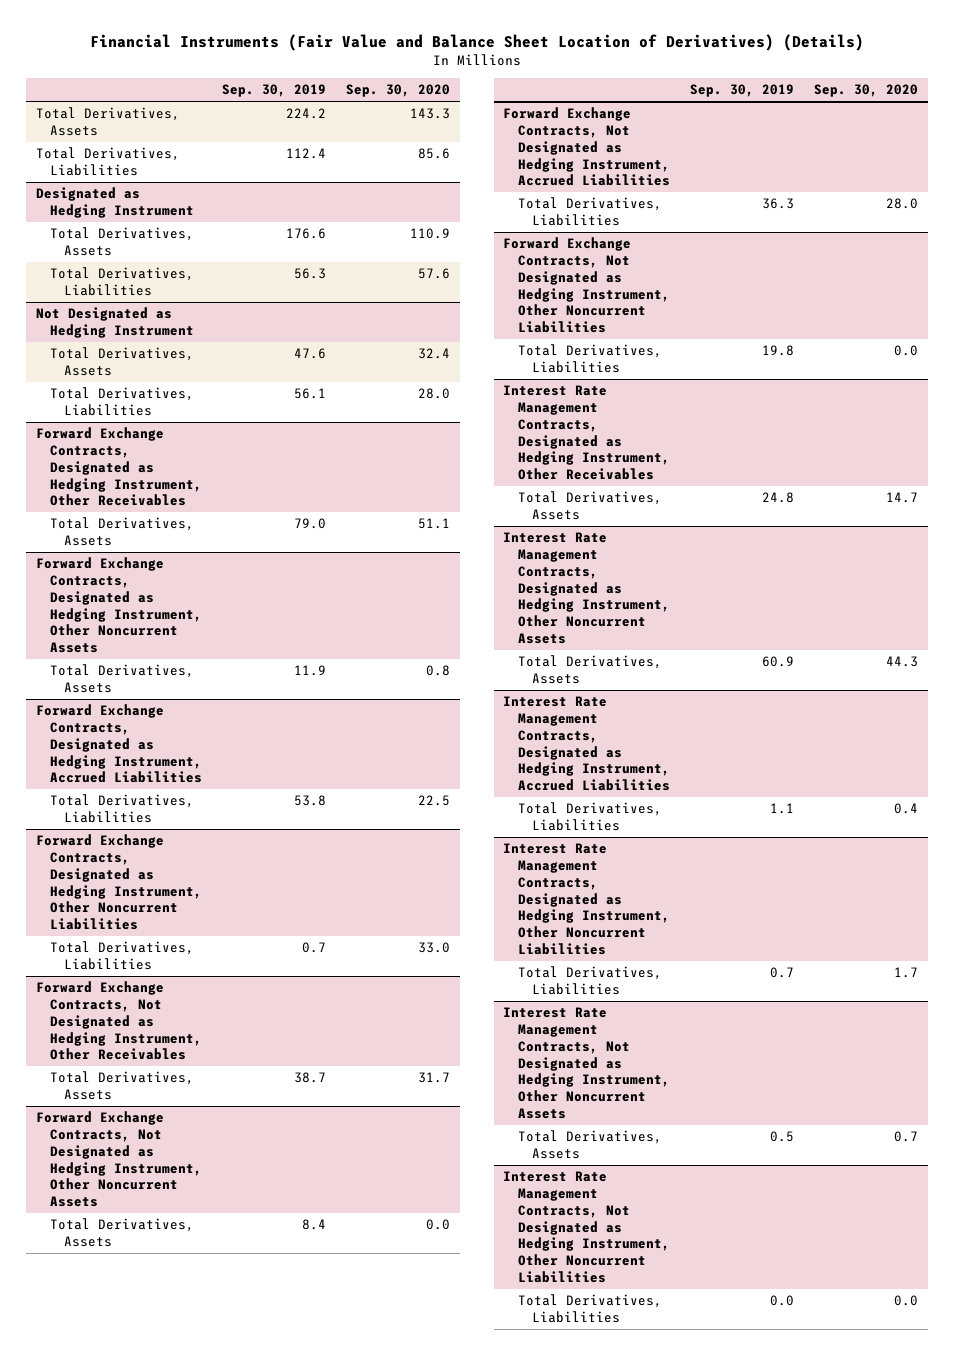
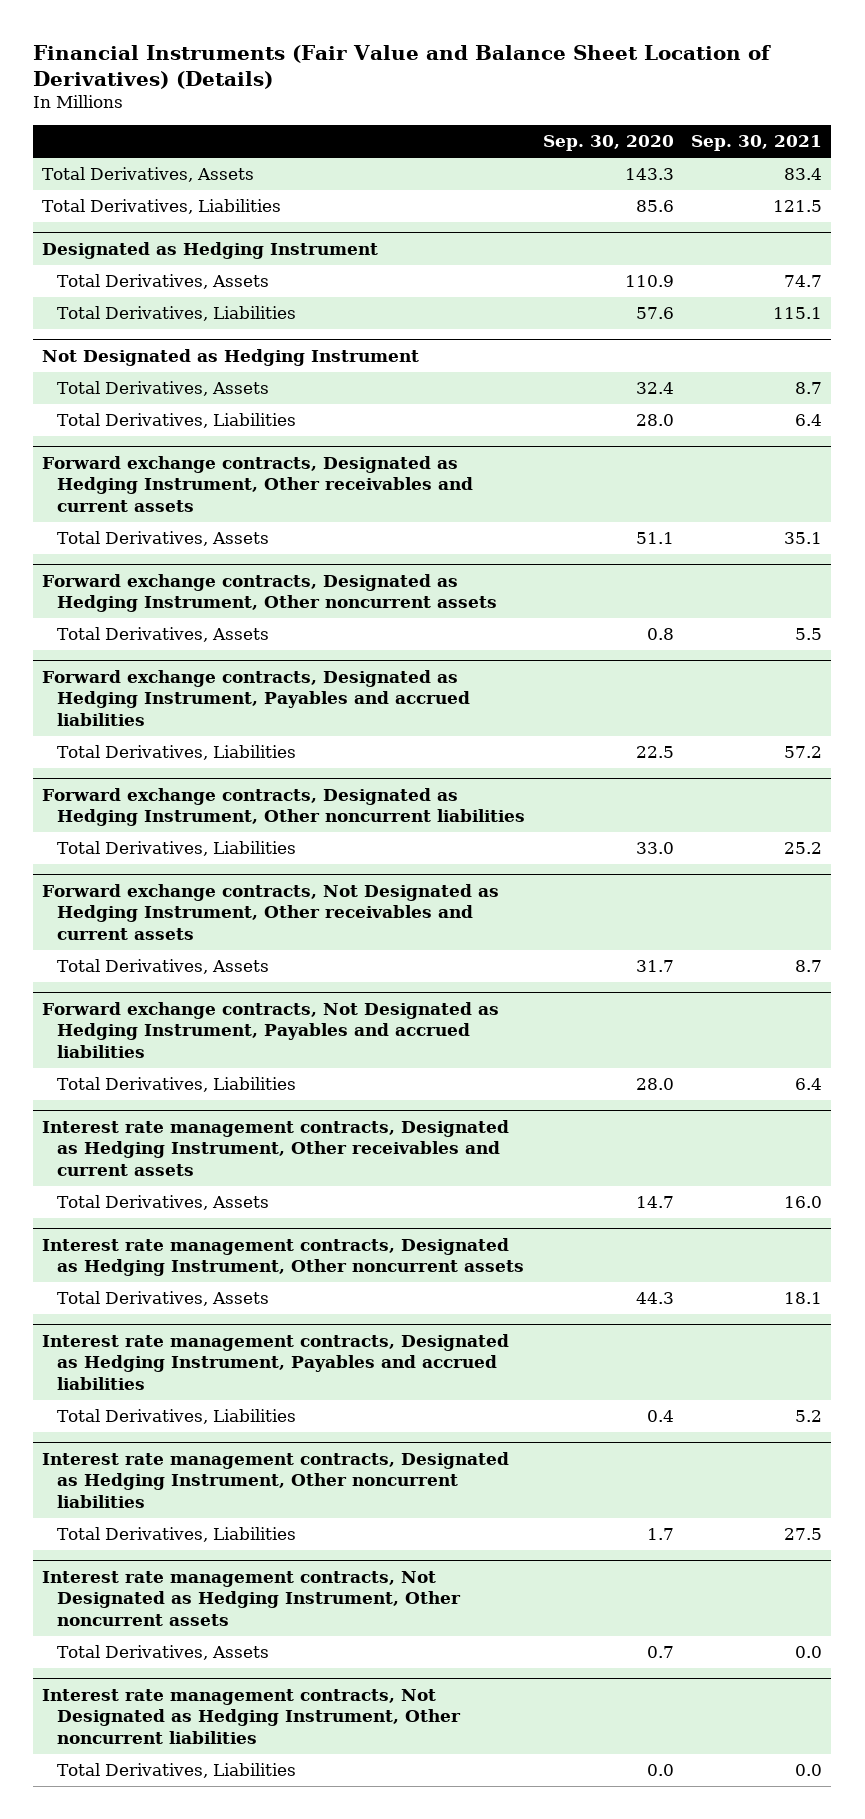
[221,84,326,98] Sep. 30, 2019 -> none
none -> [691,135,823,152] Sep. 30, 2021
[35,427,203,507] Forward Exchange Contracts, Designated as Hedging Instrument, Other Receivables -> [42,455,473,512] Forward exchange contracts, Designated as Hedging Instrument, Other receivables and current assets
[35,557,203,654] Forward Exchange Contracts, Designated as Hedging Instrument, Other Noncurrent Assets -> [42,573,497,613] Forward exchange contracts, Designated as Hedging Instrument, Other noncurrent assets
[35,704,203,784] Forward Exchange Contracts, Designated as Hedging Instrument, Accrued Liabilities -> [42,669,470,726] Forward exchange contracts, Designated as Hedging Instrument, Payables and accrued liabilities
[35,834,203,931] Forward Exchange Contracts, Designated as Hedging Instrument, Other Noncurrent Liabilities -> [42,787,525,827] Forward exchange contracts, Designated as Hedging Instrument, Other noncurrent liabilities
[35,981,203,1061] Forward Exchange Contracts, Not Designated as Hedging Instrument, Other Receivables -> [42,883,500,940] Forward exchange contracts, Not Designated as Hedging Instrument, Other receivables and current assets
[35,1111,203,1208] Forward Exchange Contracts, Not Designated as Hedging Instrument, Other Noncurrent Assets -> none
[50,1218,195,1247] Total Derivatives, Assets -> none
[503,107,670,187] Forward Exchange Contracts, Not Designated as Hedging Instrument, Accrued Liabilities -> [42,1001,500,1058] Forward exchange contracts, Not Designated as Hedging Instrument, Payables and accrued liabilities
[503,237,670,334] Forward Exchange Contracts, Not Designated as Hedging Instrument, Other Noncurrent Liabilities -> none
[517,344,662,373] Total Derivatives, Liabilities -> none
[503,385,670,481] Interest Rate Management Contracts, Designated as Hedging Instrument, Other Receivables -> [42,1119,510,1176] Interest rate management contracts, Designated as Hedging Instrument, Other receivables and current assets
[503,532,670,645] Interest Rate Management Contracts, Designated as Hedging Instrument, Other Noncurrent Assets -> [42,1237,524,1277] Interest rate management contracts, Designated as Hedging Instrument, Other noncurrent assets
[503,696,670,792] Interest Rate Management Contracts, Designated as Hedging Instrument, Accrued Liabilities -> [42,1333,510,1390] Interest rate management contracts, Designated as Hedging Instrument, Payables and accrued liabilities
[503,843,670,956] Interest Rate Management Contracts, Designated as Hedging Instrument, Other Noncurrent Liabilities -> [42,1451,510,1508] Interest rate management contracts, Designated as Hedging Instrument, Other noncurrent liabilities
[503,1007,670,1120] Interest Rate Management Contracts, Not Designated as Hedging Instrument, Other Noncurrent Assets -> [42,1570,461,1626] Interest rate management contracts, Not Designated as Hedging Instrument, Other noncurrent assets
[503,1171,670,1284] Interest Rate Management Contracts, Not Designated as Hedging Instrument, Other Noncurrent Liabilities -> [42,1688,461,1744] Interest rate management contracts, Not Designated as Hedging Instrument, Other noncurrent liabilities

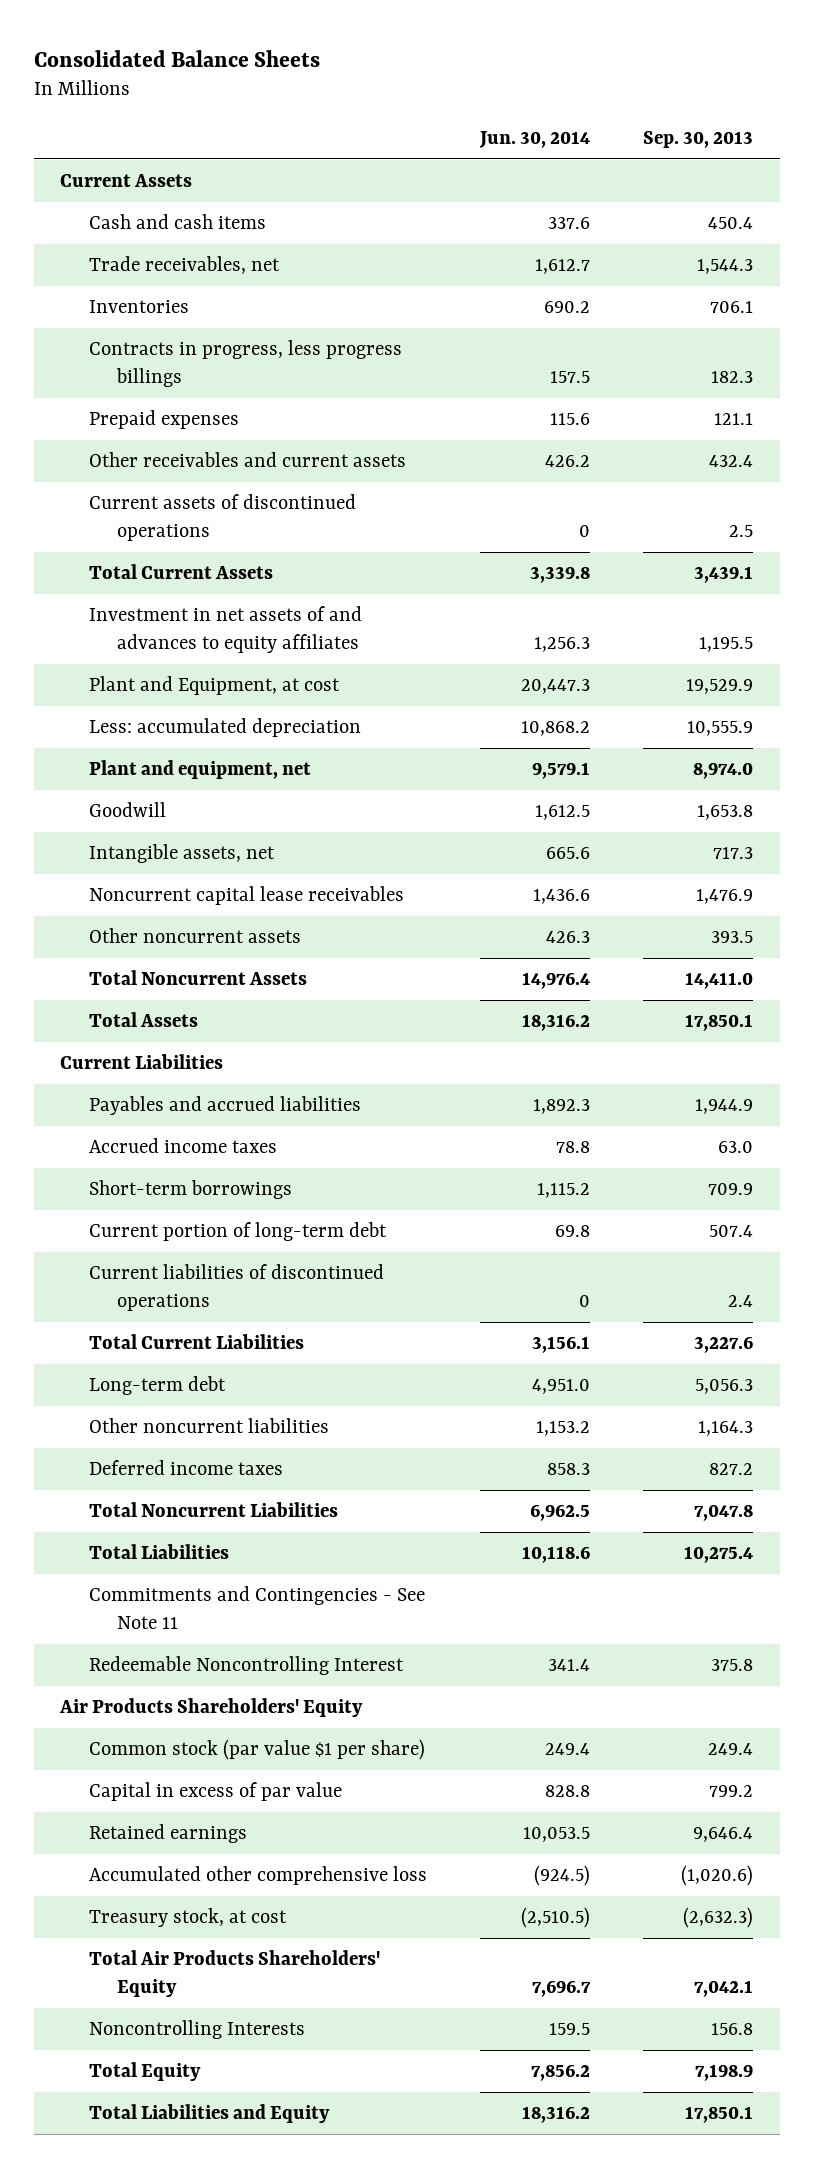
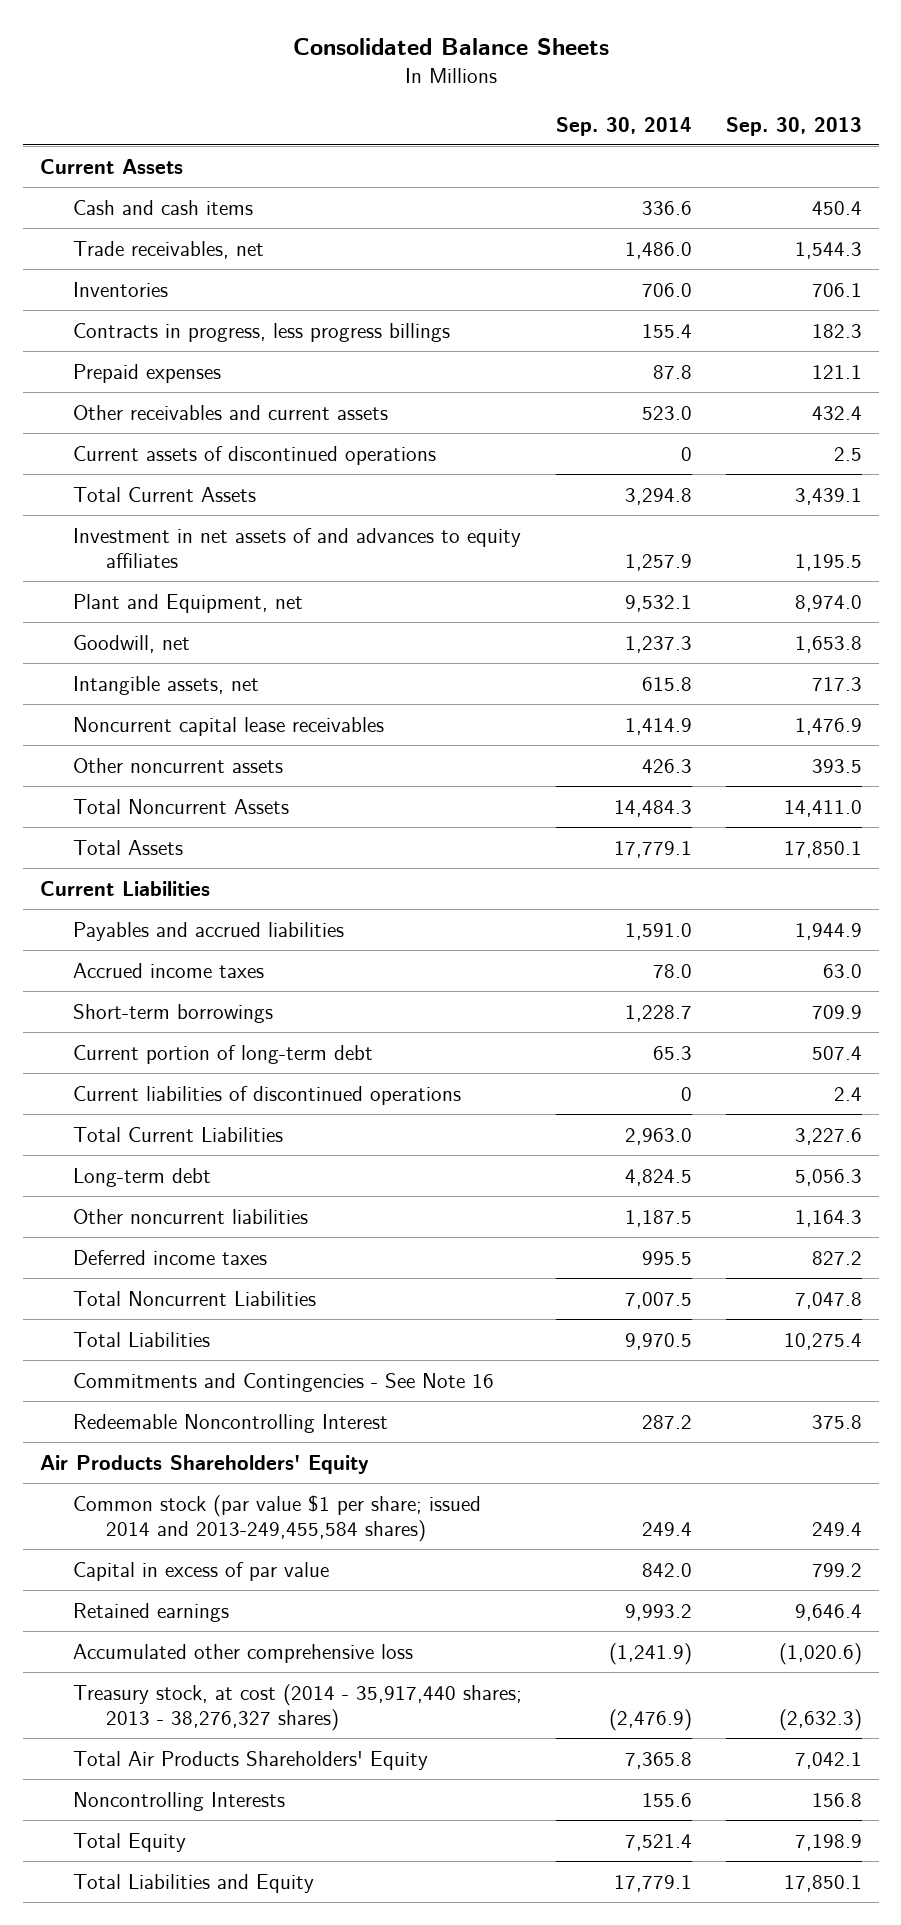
[478,130,590,148] Jun. 30, 2014 -> none
none -> [555,116,692,136] Sep. 30, 2014
[88,676,340,696] Plant and Equipment, at cost -> none
[88,718,361,738] Less: accumulated depreciation -> none
[88,760,311,780] Plant and equipment, net -> [72,593,303,613] Plant and Equipment, net
[88,802,166,818] Goodwill -> [72,634,190,653] Goodwill, net
[88,1586,425,1629] Commitments and Contingencies - See Note 11 -> [72,1372,494,1392] Commitments and Contingencies - See Note 16
[88,1739,425,1761] Common stock (par value $1 per share) -> [72,1494,481,1542] Common stock (par value $1 per share; issued 2014 and 2013-249,455,584 shares)
[88,1908,287,1928] Treasury stock, at cost -> [72,1683,522,1731] Treasury stock, at cost (2014 - 35,917,440 shares; 2013 - 38,276,327 shares)

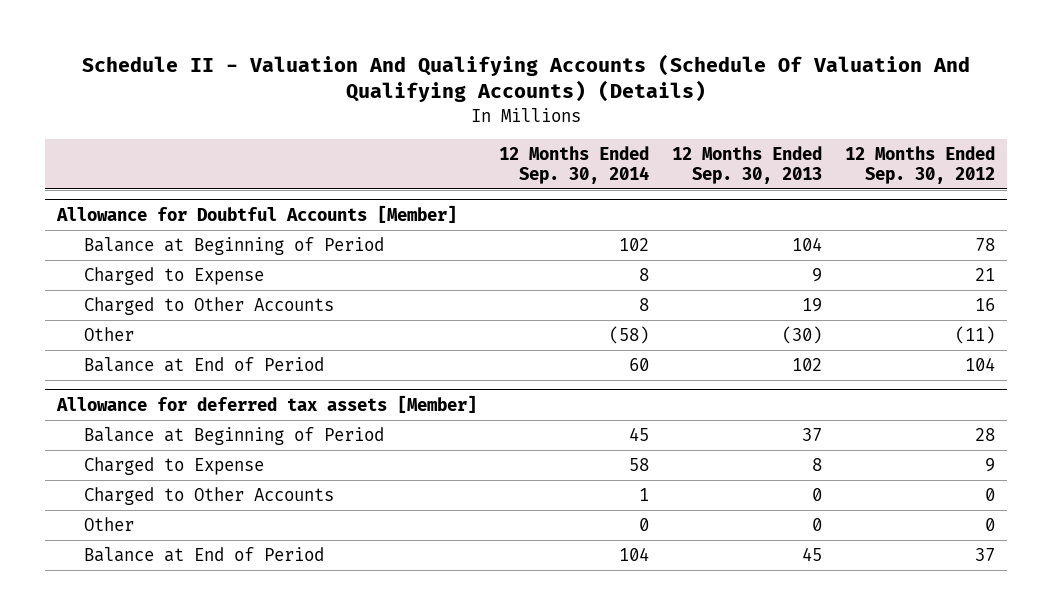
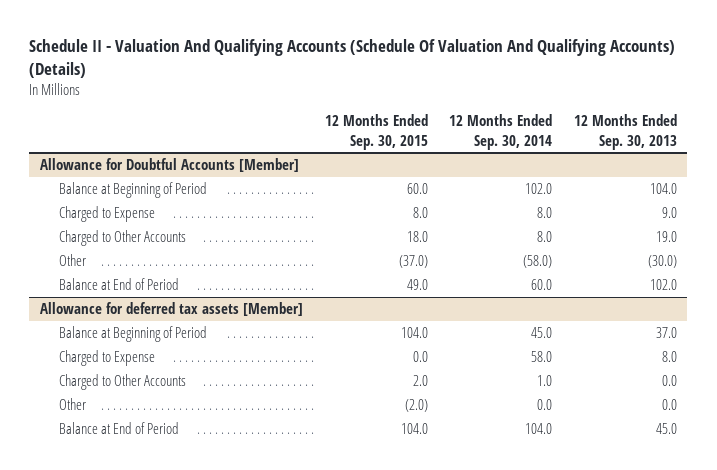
[845,145,996,184] 12 Months Ended Sep. 30, 2012 -> none
none -> [324,114,428,150] 12 Months Ended Sep. 30, 2015
[619,238,650,252] 102 -> [525,183,553,195] 102.0
[792,237,823,252] 104 -> [649,183,677,195] 104.0
[639,268,650,282] 8 -> [537,207,553,219] 8.0
[812,268,823,283] 9 -> [661,207,677,219] 9.0
[639,298,650,312] 8 -> [537,231,553,243] 8.0
[802,298,823,313] 19 -> [655,231,677,243] 19.0
[609,326,650,345] (58) -> [523,255,553,269] (58.0)
[782,326,823,345] (30) -> [647,255,677,269] (30.0)
[629,358,650,372] 60 -> [531,279,553,291] 60.0
[792,358,823,372] 102 -> [649,279,677,291] 102.0
[629,427,650,442] 45 -> [531,327,553,339] 45.0
[802,428,823,442] 37 -> [655,327,677,339] 37.0
[629,458,650,472] 58 -> [531,351,553,363] 58.0
[812,458,823,472] 8 -> [661,351,677,363] 8.0
[639,488,650,502] 1 -> [537,375,553,387] 1.0
[812,488,823,502] 0 -> [661,375,677,387] 0.0
[639,518,650,532] 0 -> [537,399,553,411] 0.0
[812,518,823,532] 0 -> [661,399,677,411] 0.0
[619,547,650,562] 104 -> [525,423,553,435] 104.0
[802,547,823,562] 45 -> [655,423,677,435] 45.0

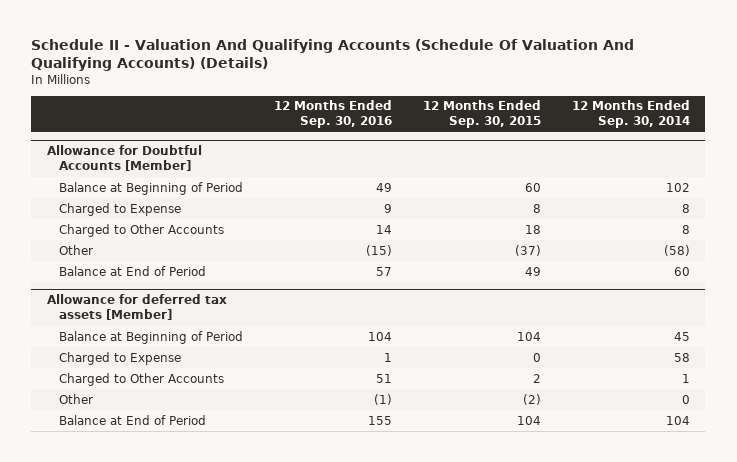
[573,114,677,150] 12 Months Ended Sep. 30, 2013 -> none
none -> [273,100,392,129] 12 Months Ended Sep. 30, 2016
[406,183,428,195] 60.0 -> [524,182,541,192] 60
[525,183,553,195] 102.0 -> [665,182,690,192] 102
[412,207,428,219] 8.0 -> [532,203,541,213] 8
[537,207,553,219] 8.0 -> [681,203,690,213] 8
[406,231,428,243] 18.0 -> [524,224,541,234] 18
[537,231,553,243] 8.0 -> [681,224,690,234] 8
[398,255,428,269] (37.0) -> [514,244,541,256] (37)
[523,255,553,269] (58.0) -> [663,244,690,256] (58)
[406,279,428,291] 49.0 -> [524,266,541,276] 49
[531,279,553,291] 60.0 -> [673,266,690,276] 60
[400,327,428,339] 104.0 -> [516,331,541,341] 104
[531,327,553,339] 45.0 -> [673,331,690,341] 45
[412,351,428,363] 0.0 -> [532,352,541,362] 0
[531,351,553,363] 58.0 -> [673,352,690,362] 58
[412,375,428,387] 2.0 -> [532,373,541,383] 2
[537,375,553,387] 1.0 -> [681,373,690,383] 1
[404,399,428,413] (2.0) -> [522,393,541,405] (2)
[537,399,553,411] 0.0 -> [681,394,690,404] 0
[400,423,428,435] 104.0 -> [516,415,541,425] 104
[525,423,553,435] 104.0 -> [665,415,690,425] 104

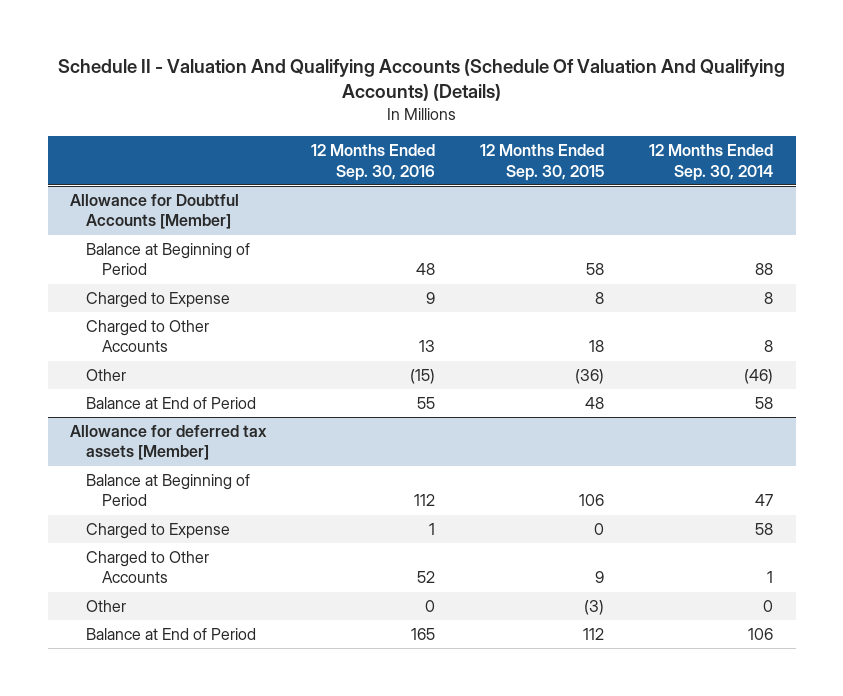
[375,182,392,192] 49 -> [416,263,436,276] 48
[524,182,541,192] 60 -> [586,263,605,276] 58
[665,182,690,192] 102 -> [755,263,774,276] 88
[375,224,392,234] 14 -> [419,340,436,353] 13
[514,244,541,256] (37) -> [575,369,605,385] (36)
[663,244,690,256] (58) -> [744,369,774,385] (46)
[375,266,392,276] 57 -> [417,397,436,410] 55
[524,266,541,276] 49 -> [585,397,605,410] 48
[673,266,690,276] 60 -> [755,397,774,410] 58
[367,331,392,341] 104 -> [414,494,436,507] 112
[516,331,541,341] 104 -> [579,494,605,507] 106
[673,331,690,341] 45 -> [755,494,774,507] 47
[375,373,392,383] 51 -> [417,571,436,584] 52
[532,373,541,383] 2 -> [595,571,605,584] 9
[373,393,392,405] (1) -> [425,600,436,613] 0
[522,393,541,405] (2) -> [584,600,605,616] (3)
[367,415,392,425] 155 -> [411,628,436,641] 165
[516,415,541,425] 104 -> [583,628,605,641] 112
[665,415,690,425] 104 -> [748,628,774,641] 106

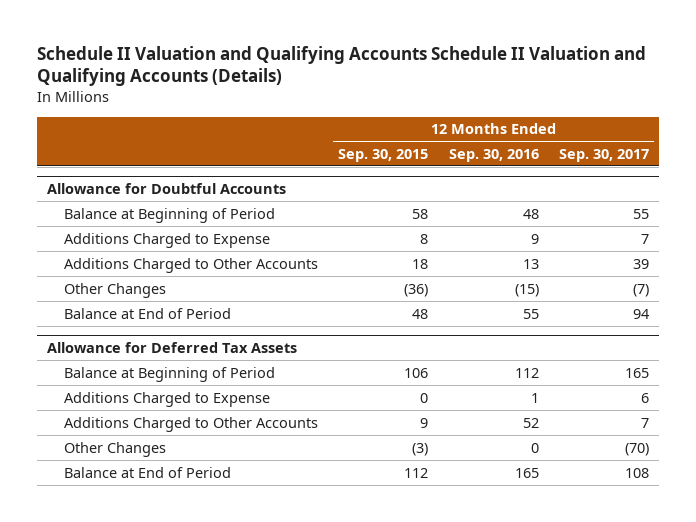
[57,58,785,101] Schedule II - Valuation And Qualifying Accounts (Schedule Of Valuation And Qualifying Accounts) (Details) -> [37,45,647,87] Schedule II Valuation and Qualifying Accounts Schedule II Valuation and Qualifying Accounts (Details)
[649,144,774,181] 12 Months Ended Sep. 30, 2014 -> none
none -> [559,148,650,162] Sep. 30, 2017
[70,194,240,230] Allowance for Doubtful Accounts [Member] -> [47,182,287,194] Allowance for Doubtful Accounts
[85,292,230,309] Charged to Expense -> [63,232,270,248] Additions Charged to Expense
[85,320,209,353] Charged to Other Accounts -> [63,257,318,273] Additions Charged to Other Accounts
[85,369,126,382] Other -> [63,282,166,298] Other Changes
[70,425,268,461] Allowance for deferred tax assets [Member] -> [47,341,298,353] Allowance for Deferred Tax Assets
[85,523,230,540] Charged to Expense -> [63,391,270,407] Additions Charged to Expense
[85,551,209,584] Charged to Other Accounts -> [63,416,318,432] Additions Charged to Other Accounts
[85,600,126,613] Other -> [63,441,166,457] Other Changes

